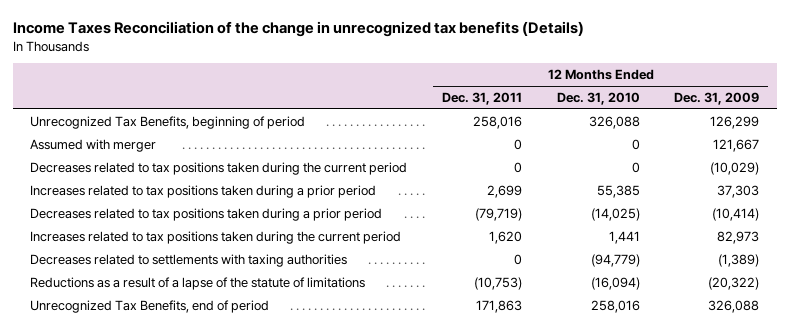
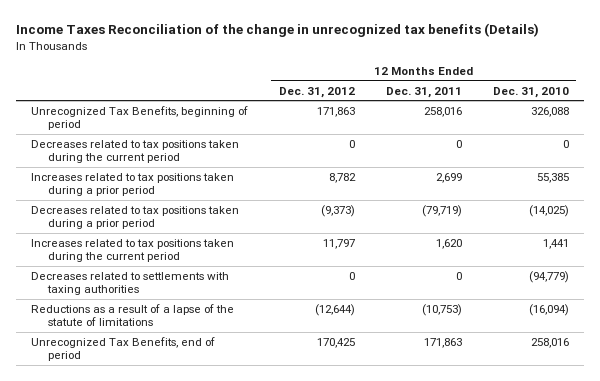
[674,92,760,106] Dec. 31, 2009 -> none
none -> [279,86,356,98] Dec. 31, 2012
[30,138,157,152] Assumed with merger -> none

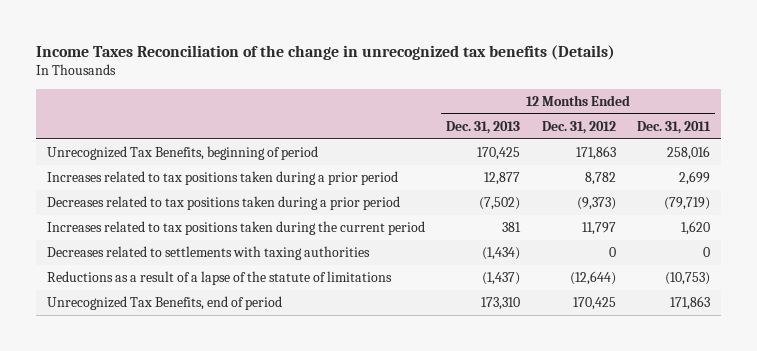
[492,86,569,98] Dec. 31, 2010 -> none
none -> [446,120,521,134] Dec. 31, 2013
[31,139,240,164] Decreases related to tax positions taken during the current period -> none

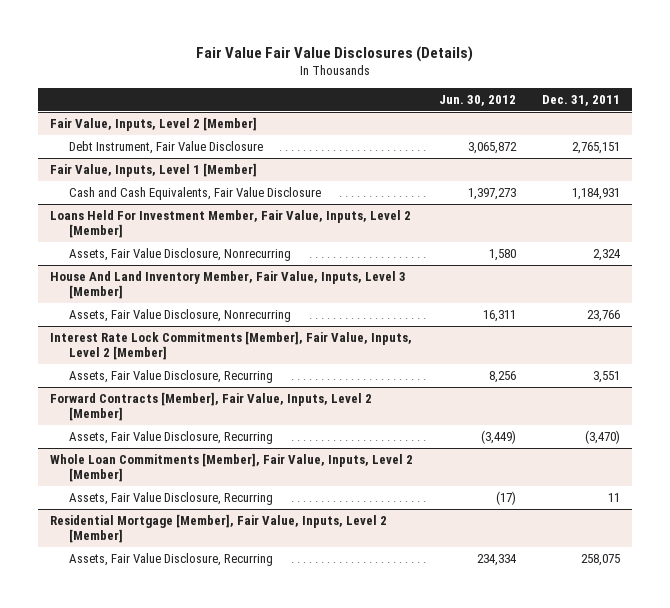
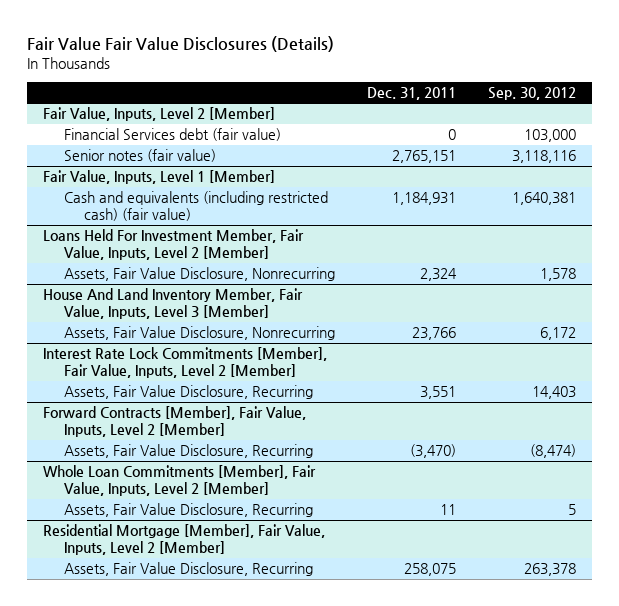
[439,95,517,107] Jun. 30, 2012 -> none
none -> [487,86,576,100] Sep. 30, 2012
none -> [63,128,281,142] Financial Services debt (fair value)
[69,140,264,154] Debt Instrument, Fair Value Disclosure -> [63,149,216,163] Senior notes (fair value)
[69,186,322,200] Cash and Cash Equivalents, Fair Value Disclosure -> [63,191,328,222] Cash and equivalents (including restricted cash) (fair value)

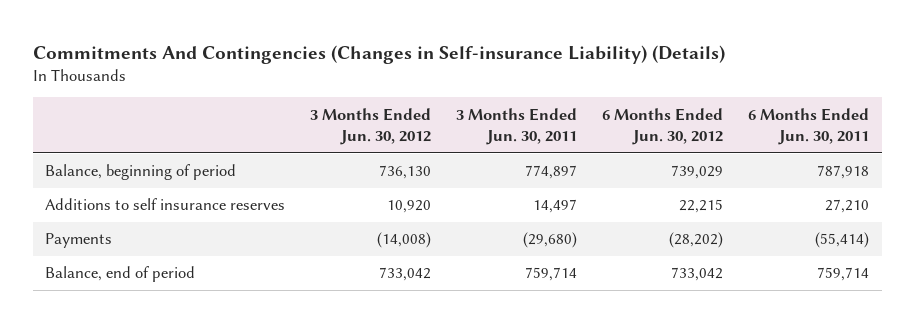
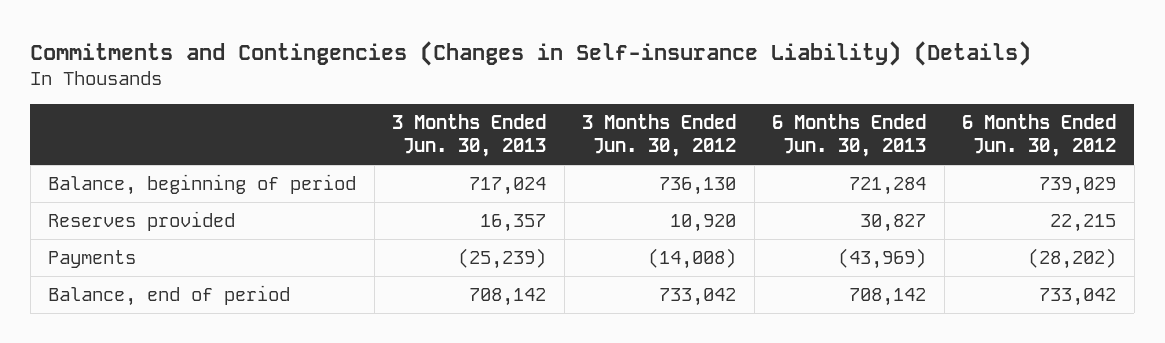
[32,44,725,64] Commitments And Contingencies (Changes in Self-insurance Liability) (Details) -> [30,40,1032,66] Commitments and Contingencies (Changes in Self-insurance Liability) (Details)
[456,107,578,146] 3 Months Ended Jun. 30, 2011 -> none
[748,107,870,146] 6 Months Ended Jun. 30, 2011 -> none
none -> [392,114,547,158] 3 Months Ended Jun. 30, 2013
none -> [772,114,927,158] 6 Months Ended Jun. 30, 2013
[45,198,286,211] Additions to self insurance reserves -> [48,211,236,232] Reserves provided

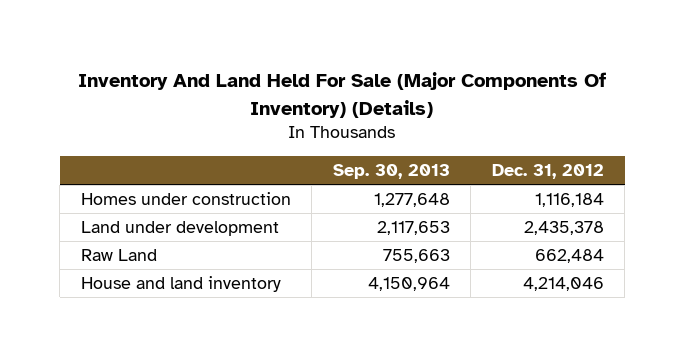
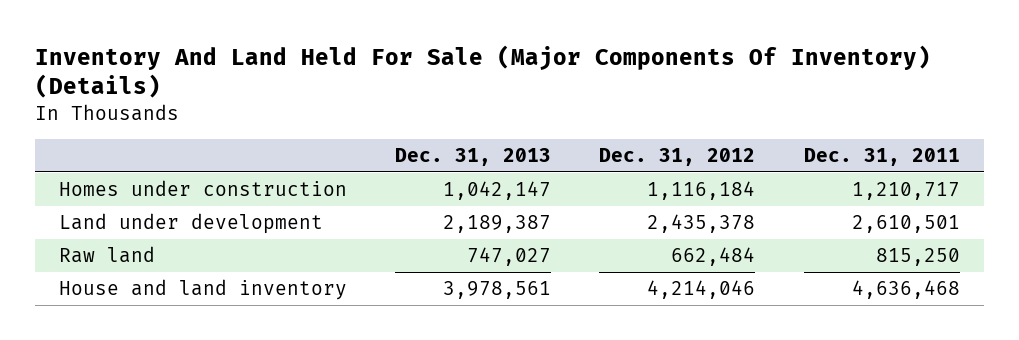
[332,164,450,180] Sep. 30, 2013 -> none
none -> [395,148,552,167] Dec. 31, 2013
none -> [803,148,960,167] Dec. 31, 2011
[80,249,157,262] Raw Land -> [59,245,156,263] Raw land

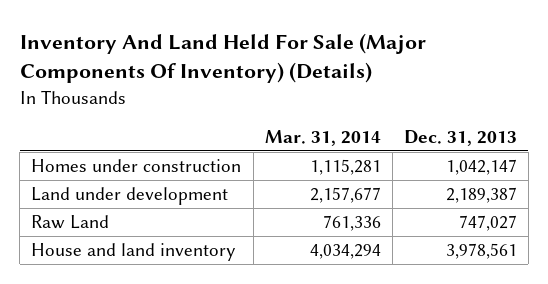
[599,148,756,167] Dec. 31, 2012 -> none
[803,148,960,167] Dec. 31, 2011 -> none
none -> [264,129,381,146] Mar. 31, 2014
[59,245,156,263] Raw land -> [31,215,110,230] Raw Land

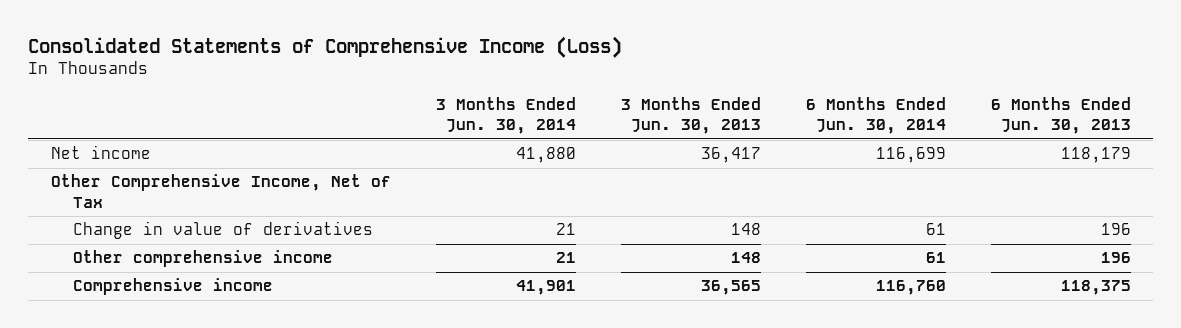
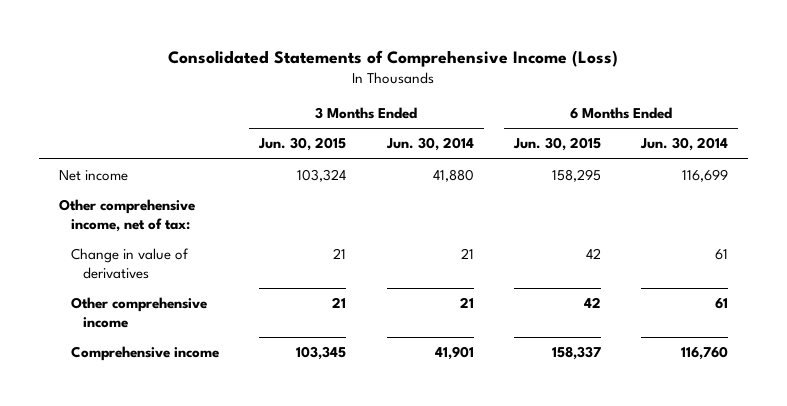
[620,96,761,135] 3 Months Ended Jun. 30, 2013 -> none
[990,96,1131,135] 6 Months Ended Jun. 30, 2013 -> none
none -> [258,137,347,152] Jun. 30, 2015
none -> [512,137,601,152] Jun. 30, 2015
[50,174,391,208] Other Comprehensive Income, Net of Tax -> [59,199,196,232] Other comprehensive income, net of tax:

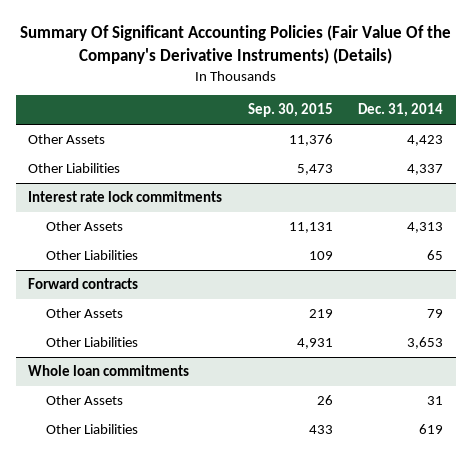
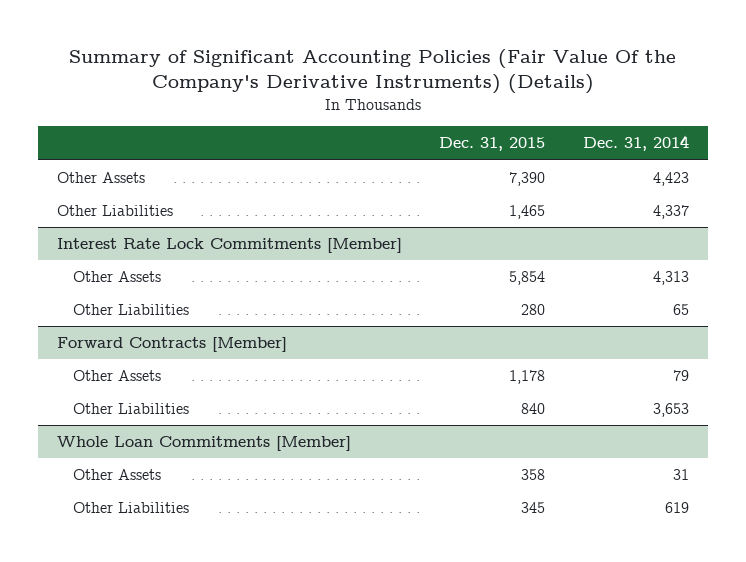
[19,25,451,65] Summary Of Significant Accounting Policies (Fair Value Of the Company's Derivative Instruments) (Details) -> [68,48,676,95] Summary of Significant Accounting Policies (Fair Value Of the Company's Derivative Instruments) (Details)
[247,103,333,118] Sep. 30, 2015 -> none
none -> [439,137,546,152] Dec. 31, 2015
[28,191,223,203] Interest rate lock commitments -> [56,238,402,254] Interest Rate Lock Commitments [Member]
[28,278,139,290] Forward contracts -> [56,337,287,353] Forward Contracts [Member]
[28,365,190,377] Whole loan commitments -> [56,436,351,452] Whole Loan Commitments [Member]

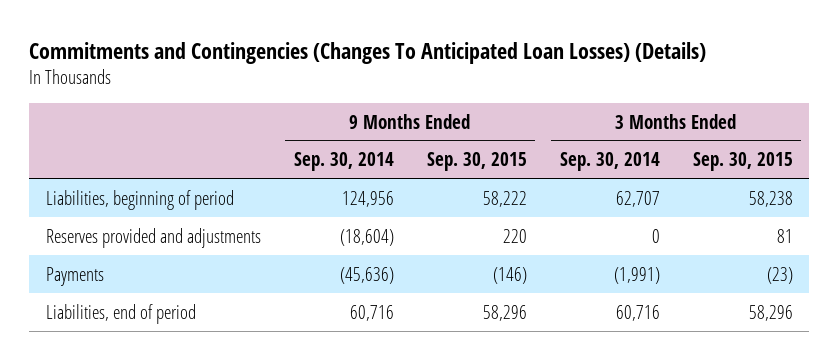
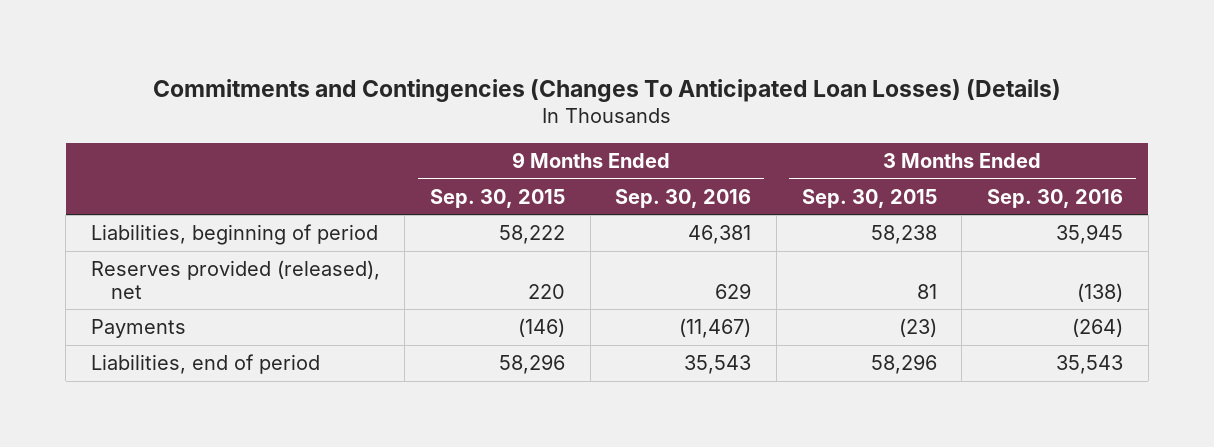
[293,152,394,172] Sep. 30, 2014 -> none
[559,152,660,172] Sep. 30, 2014 -> none
none -> [615,188,752,208] Sep. 30, 2016
none -> [986,188,1123,208] Sep. 30, 2016
[45,227,261,248] Reserves provided and adjustments -> [90,260,380,299] Reserves provided (released), net

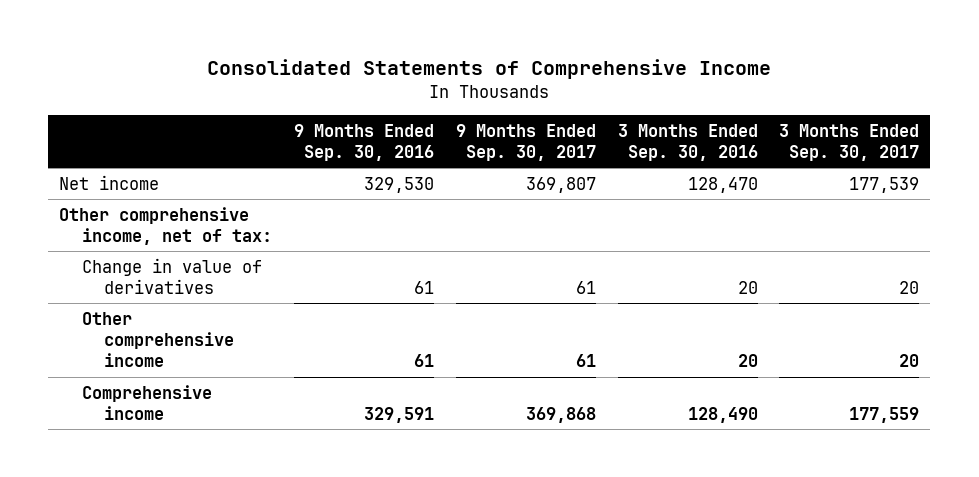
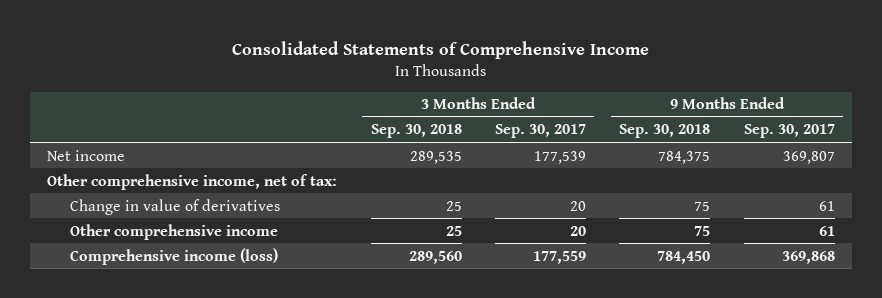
[293,123,434,161] 9 Months Ended Sep. 30, 2016 -> none
[617,123,758,161] 3 Months Ended Sep. 30, 2016 -> none
none -> [370,124,462,139] Sep. 30, 2018
none -> [619,124,711,139] Sep. 30, 2018
[81,384,212,421] Comprehensive income -> [70,247,279,265] Comprehensive income (loss)

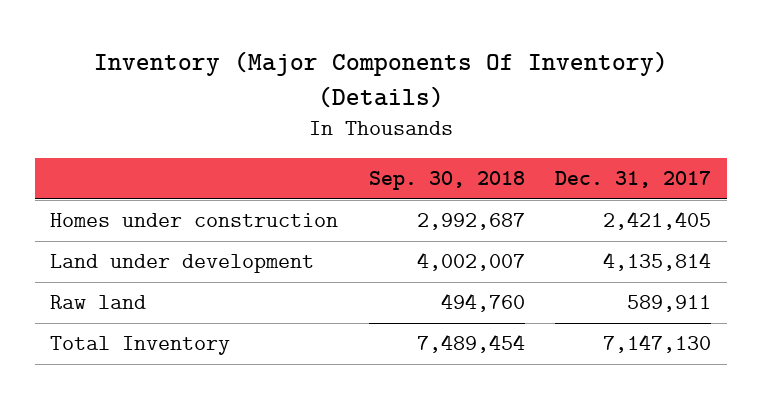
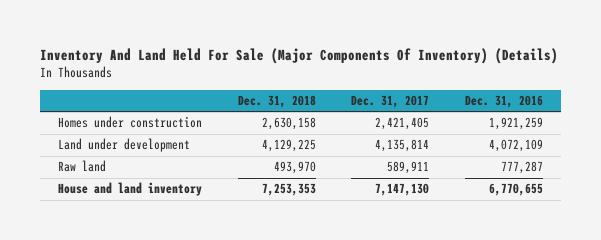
[93,50,668,108] Inventory (Major Components Of Inventory) (Details) -> [39,47,558,64] Inventory And Land Held For Sale (Major Components Of Inventory) (Details)
[368,171,525,191] Sep. 30, 2018 -> none
none -> [237,95,316,109] Dec. 31, 2018
none -> [465,95,544,109] Dec. 31, 2016
[50,336,231,356] Total Inventory -> [57,182,202,197] House and land inventory

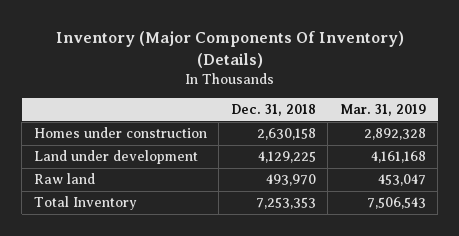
[39,47,558,64] Inventory And Land Held For Sale (Major Components Of Inventory) (Details) -> [55,31,404,68] Inventory (Major Components Of Inventory) (Details)
[351,95,430,109] Dec. 31, 2017 -> none
[465,95,544,109] Dec. 31, 2016 -> none
none -> [339,104,426,117] Mar. 31, 2019
[57,182,202,197] House and land inventory -> [33,196,137,211] Total Inventory

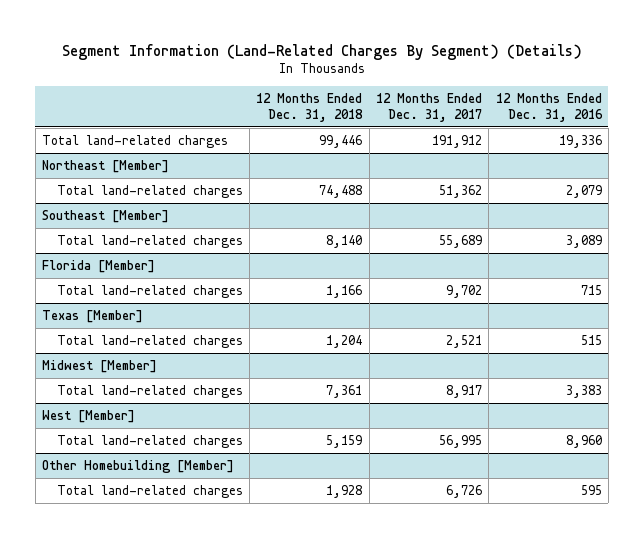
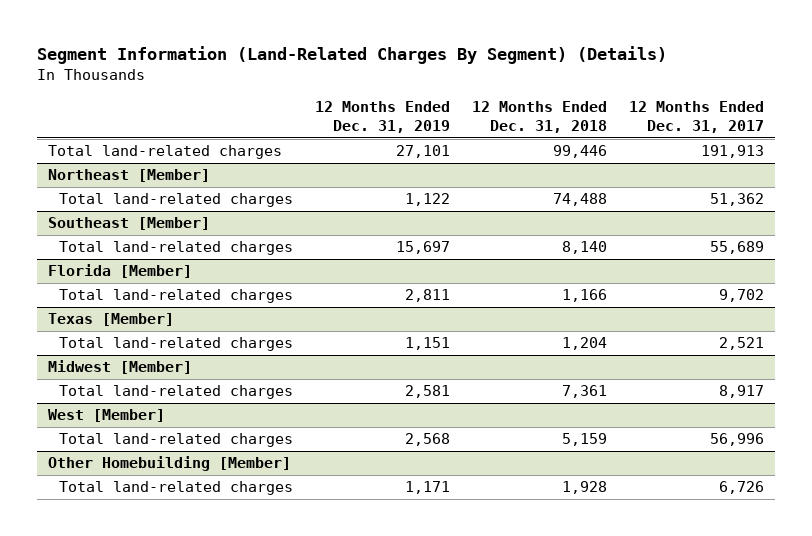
[495,93,603,122] 12 Months Ended Dec. 31, 2016 -> none
none -> [315,101,451,133] 12 Months Ended Dec. 31, 2019
[431,134,482,148] 191,912 -> [701,145,765,159] 191,913
[438,434,482,448] 56,995 -> [710,433,765,447] 56,996

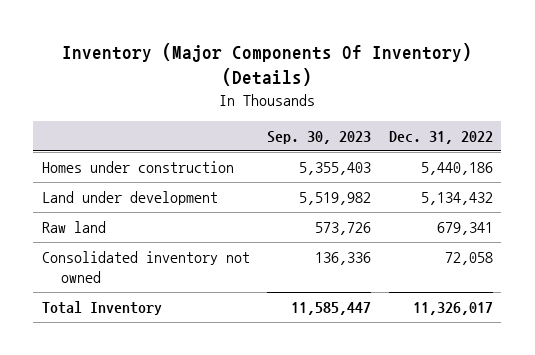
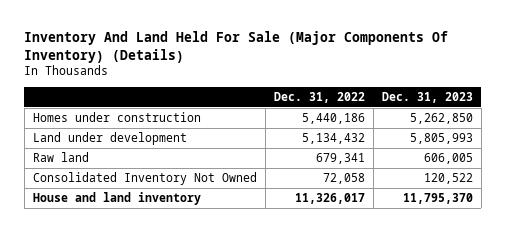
[62,43,473,87] Inventory (Major Components Of Inventory) (Details) -> [24,31,449,63] Inventory And Land Held For Sale (Major Components Of Inventory) (Details)
[267,131,372,145] Sep. 30, 2023 -> none
none -> [381,91,473,103] Dec. 31, 2023
[42,250,251,283] Consolidated inventory not owned -> [32,172,257,186] Consolidated Inventory Not Owned
[42,300,163,315] Total Inventory -> [32,192,201,206] House and land inventory

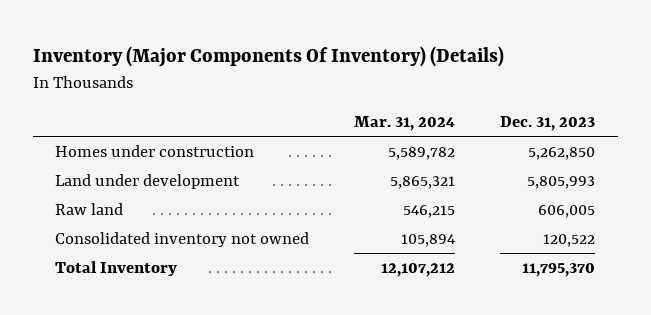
[24,31,449,63] Inventory And Land Held For Sale (Major Components Of Inventory) (Details) -> [32,45,504,67] Inventory (Major Components Of Inventory) (Details)
[273,91,365,103] Dec. 31, 2022 -> none
none -> [354,115,456,131] Mar. 31, 2024
[32,172,257,186] Consolidated Inventory Not Owned -> [55,232,310,248] Consolidated inventory not owned
[32,192,201,206] House and land inventory -> [55,261,178,277] Total Inventory

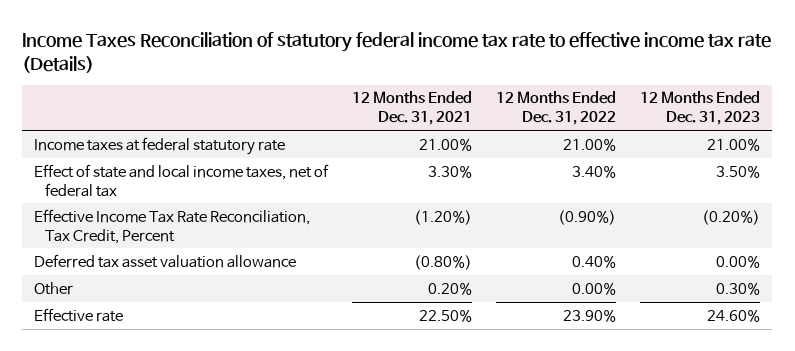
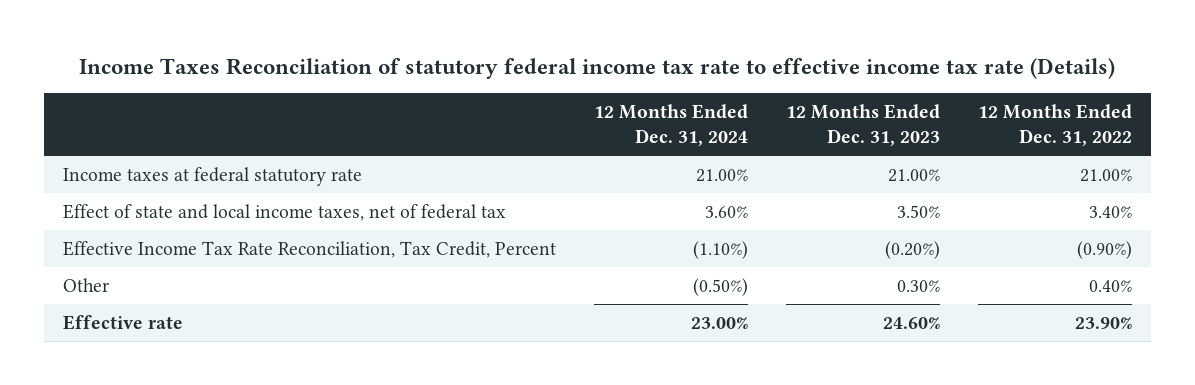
[352,91,473,126] 12 Months Ended Dec. 31, 2021 -> none
none -> [593,104,748,147] 12 Months Ended Dec. 31, 2024
[34,253,297,268] Deferred tax asset valuation allowance -> none
[572,281,617,295] 0.00% -> [1088,279,1132,292] 0.40%

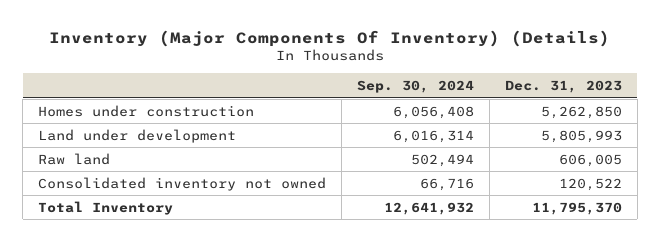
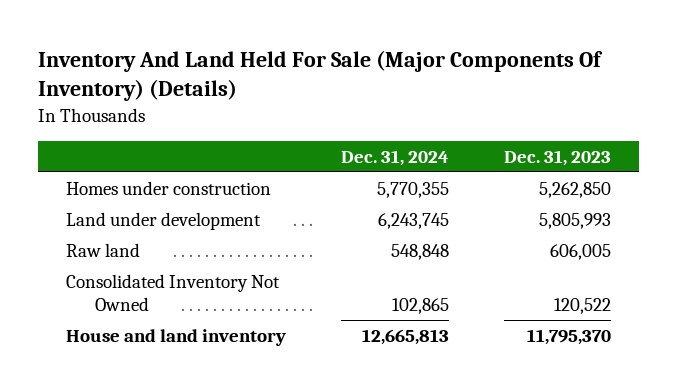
[49,29,611,47] Inventory (Major Components Of Inventory) (Details) -> [37,50,603,102] Inventory And Land Held For Sale (Major Components Of Inventory) (Details)
[357,79,475,93] Sep. 30, 2024 -> none
none -> [340,149,449,166] Dec. 31, 2024
[38,176,327,191] Consolidated inventory not owned -> [65,273,280,312] Consolidated Inventory Not Owned
[38,200,174,215] Total Inventory -> [65,328,286,346] House and land inventory

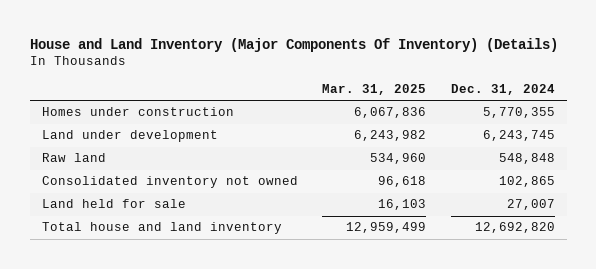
[37,50,603,102] Inventory And Land Held For Sale (Major Components Of Inventory) (Details) -> [29,37,558,52] House and Land Inventory (Major Components Of Inventory) (Details)
[504,149,612,166] Dec. 31, 2023 -> none
none -> [322,83,427,95] Mar. 31, 2025
[65,273,280,312] Consolidated Inventory Not Owned -> [41,176,298,189] Consolidated inventory not owned
none -> [41,199,186,209] Land held for sale
[65,328,286,346] House and land inventory -> [41,222,282,235] Total house and land inventory
[361,328,449,345] 12,665,813 -> [474,222,555,234] 12,692,820

